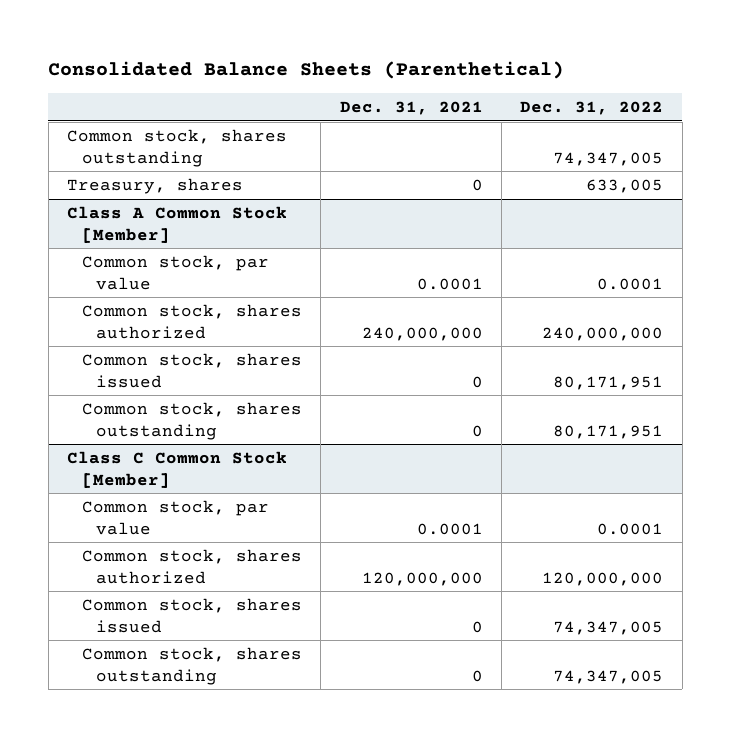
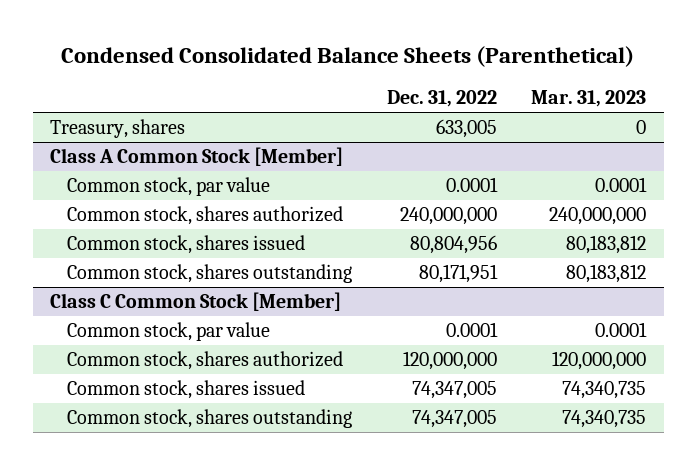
[48,61,565,80] Consolidated Balance Sheets (Parenthetical) -> [61,46,635,68] Condensed Consolidated Balance Sheets (Parenthetical)
[339,100,483,115] Dec. 31, 2021 -> none
none -> [531,90,647,108] Mar. 31, 2023
[67,129,288,167] Common stock, shares outstanding -> none
[553,375,664,390] 80,171,951 -> [409,235,497,255] 80,804,956

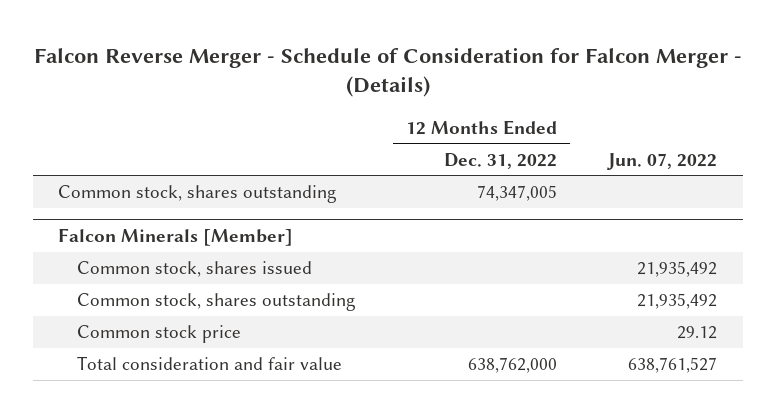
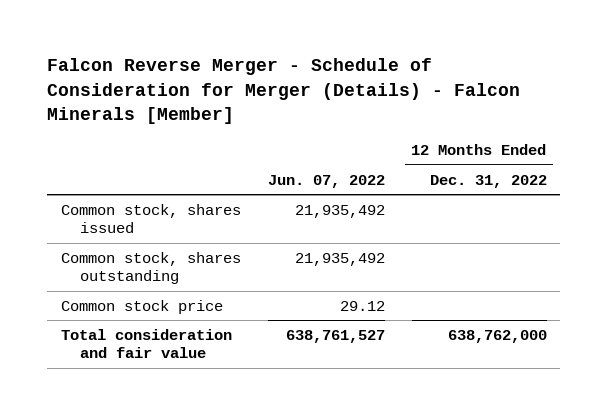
[33,46,742,98] Falcon Reverse Merger - Schedule of Consideration for Falcon Merger - (Details) -> [47,58,521,124] Falcon Reverse Merger - Schedule of Consideration for Merger (Details) - Falcon Minerals [Member]
[58,185,337,204] Common stock, shares outstanding -> none
[58,228,294,247] Falcon Minerals [Member] -> none

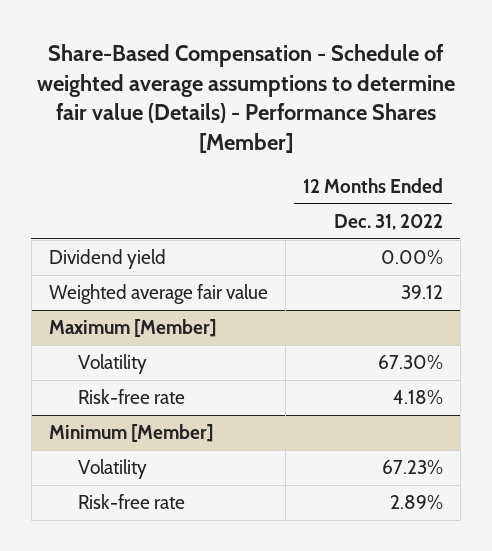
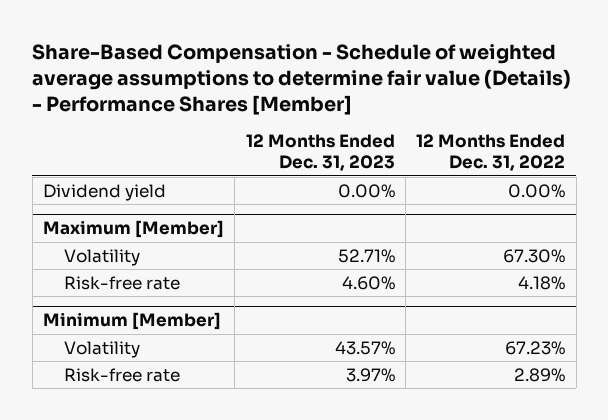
none -> [245,134,395,171] 12 Months Ended Dec. 31, 2023
[48,284,268,305] Weighted average fair value -> none

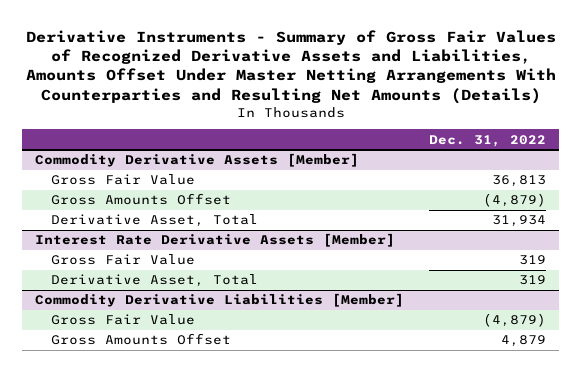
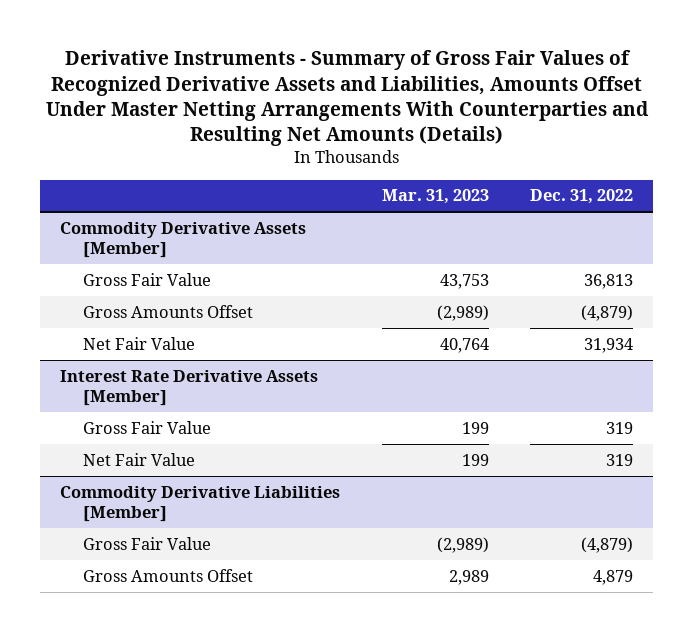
none -> [381,189,489,205] Mar. 31, 2023
[50,214,258,228] Derivative Asset, Total -> [82,336,195,350] Net Fair Value
[50,274,258,288] Derivative Asset, Total -> [82,452,195,466] Net Fair Value

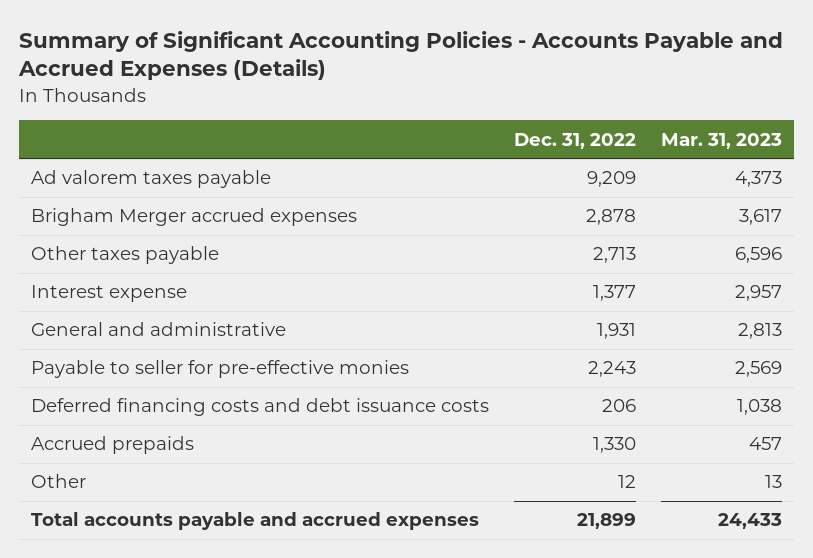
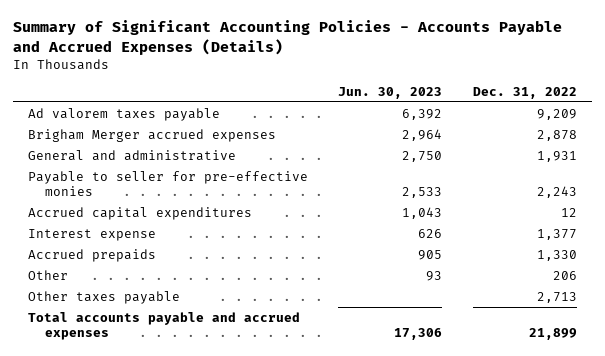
[660,132,782,149] Mar. 31, 2023 -> none
none -> [338,86,443,99] Jun. 30, 2023
[31,398,490,417] Deferred financing costs and debt issuance costs -> none
none -> [27,206,252,220] Accrued capital expenditures
[31,285,188,303] Interest expense -> [27,228,156,241] Interest expense
[617,475,636,489] 12 -> [552,270,577,280] 206
[31,246,220,265] Other taxes payable -> [27,290,180,304] Other taxes payable

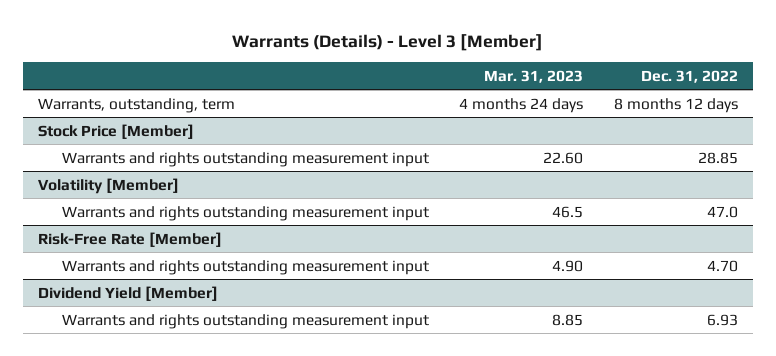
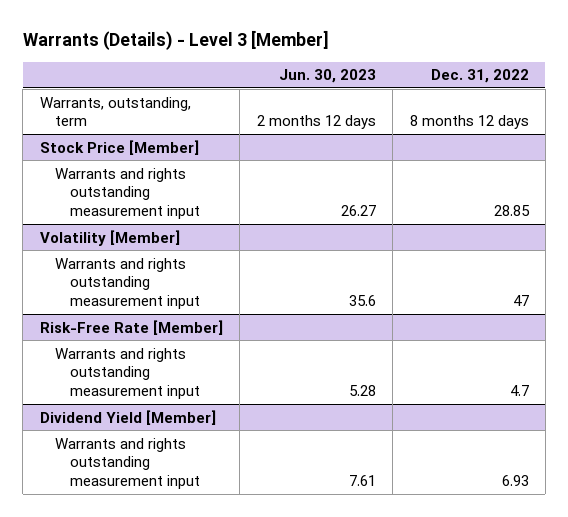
[484,69,584,83] Mar. 31, 2023 -> none
none -> [278,69,376,84] Jun. 30, 2023
[706,205,738,218] 47.0 -> [512,294,529,306] 47
[706,259,738,272] 4.70 -> [509,384,529,396] 4.7

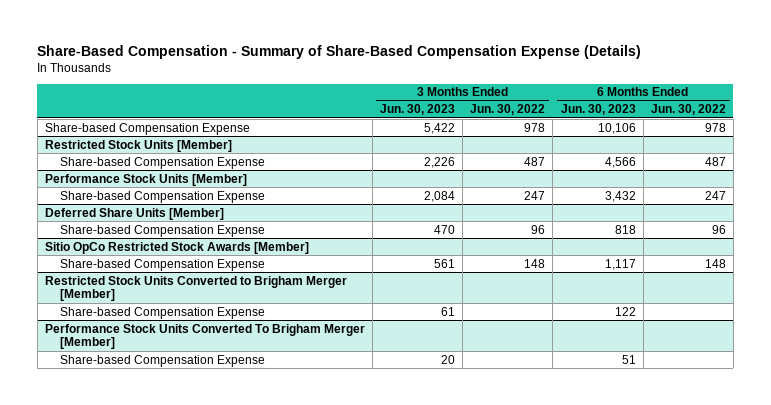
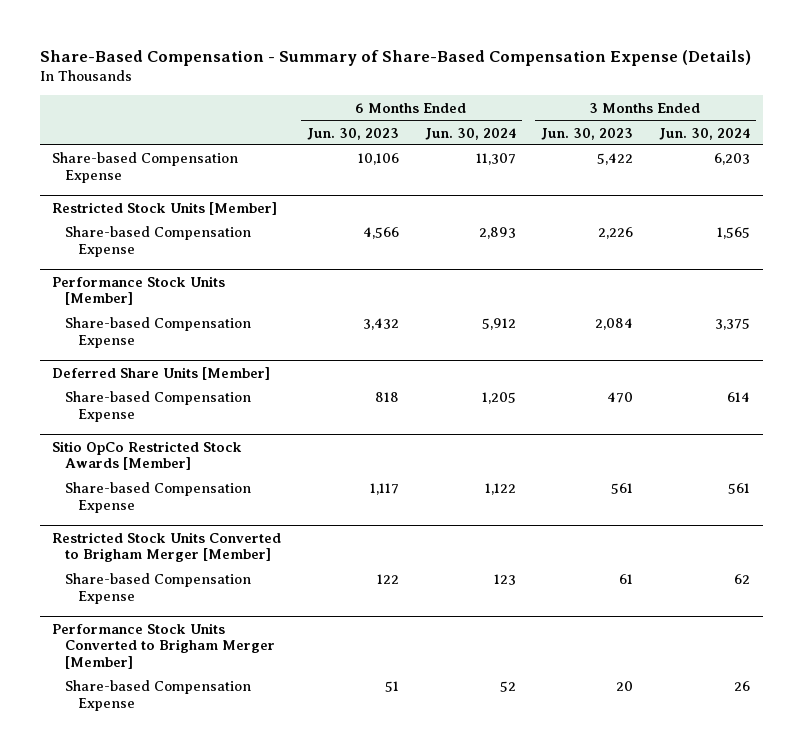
[470,104,546,116] Jun. 30, 2022 -> none
[650,104,726,116] Jun. 30, 2022 -> none
none -> [424,127,516,140] Jun. 30, 2024
none -> [658,127,750,140] Jun. 30, 2024
[44,323,365,350] Performance Stock Units Converted To Brigham Merger [Member] -> [52,622,276,669] Performance Stock Units Converted to Brigham Merger [Member]

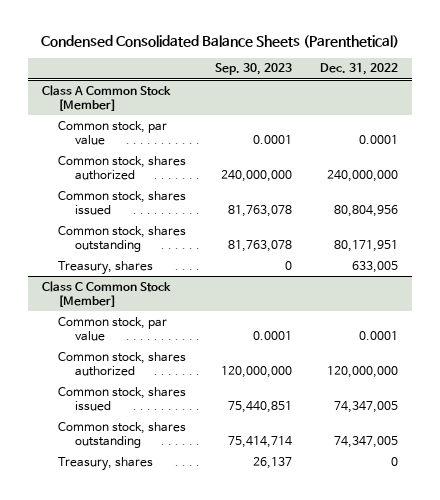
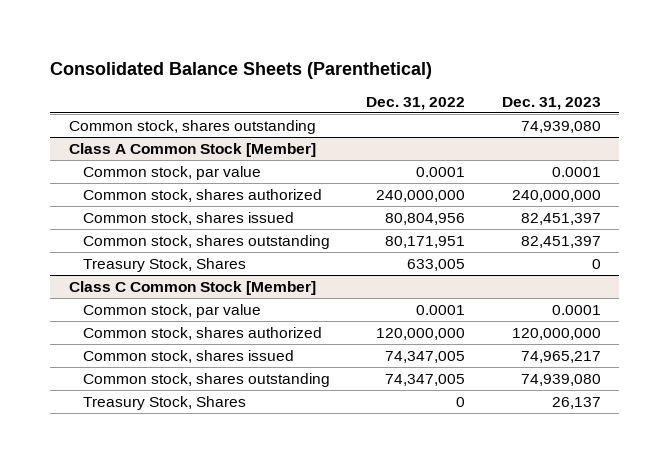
[40,35,399,49] Condensed Consolidated Balance Sheets (Parenthetical) -> [50,61,433,79] Consolidated Balance Sheets (Parenthetical)
[214,63,292,76] Sep. 30, 2023 -> none
none -> [501,96,601,110] Dec. 31, 2023
none -> [68,119,316,134] Common stock, shares outstanding
[58,260,154,275] Treasury, shares -> [82,257,246,272] Treasury Stock, Shares
[58,456,154,471] Treasury, shares -> [82,395,246,410] Treasury Stock, Shares

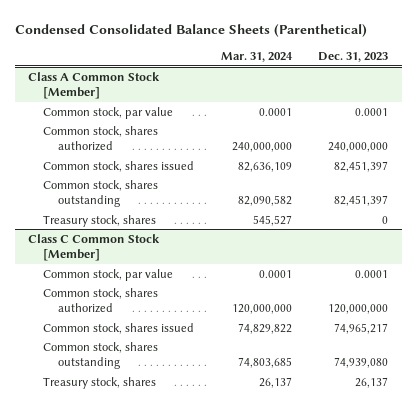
[50,61,433,79] Consolidated Balance Sheets (Parenthetical) -> [14,24,367,38] Condensed Consolidated Balance Sheets (Parenthetical)
[366,96,466,110] Dec. 31, 2022 -> none
none -> [220,52,293,63] Mar. 31, 2024
[68,119,316,134] Common stock, shares outstanding -> none
[82,257,246,272] Treasury Stock, Shares -> [42,214,156,227] Treasury stock, shares
[82,395,246,410] Treasury Stock, Shares -> [42,376,156,389] Treasury stock, shares

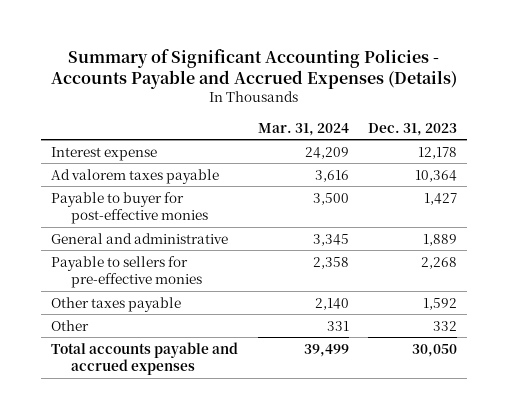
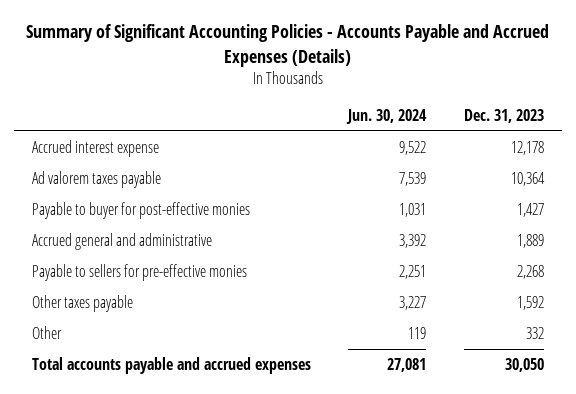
[257,122,349,136] Mar. 31, 2024 -> none
none -> [346,109,428,125] Jun. 30, 2024
[51,146,158,161] Interest expense -> [32,139,160,157] Accrued interest expense
[51,232,229,244] General and administrative -> [32,232,213,250] Accrued general and administrative

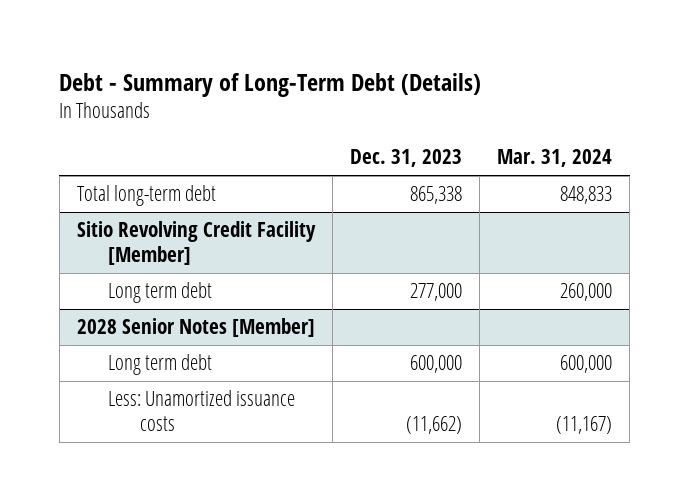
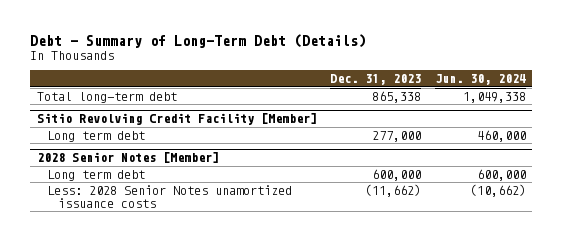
[497,149,613,168] Mar. 31, 2024 -> none
none -> [434,74,526,86] Jun. 30, 2024
[108,390,296,432] Less: Unamortized issuance costs -> [47,184,293,208] Less: 2028 Senior Notes unamortized issuance costs

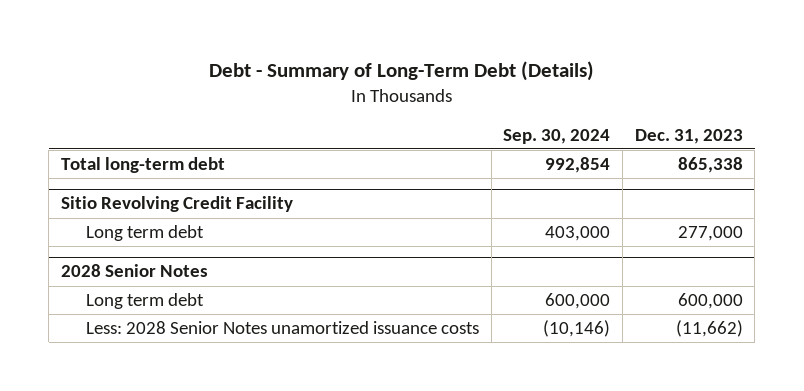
[434,74,526,86] Jun. 30, 2024 -> none
none -> [503,128,611,144] Sep. 30, 2024
[36,113,317,126] Sitio Revolving Credit Facility [Member] -> [60,196,293,213] Sitio Revolving Credit Facility
[36,152,219,164] 2028 Senior Notes [Member] -> [60,264,208,278] 2028 Senior Notes

